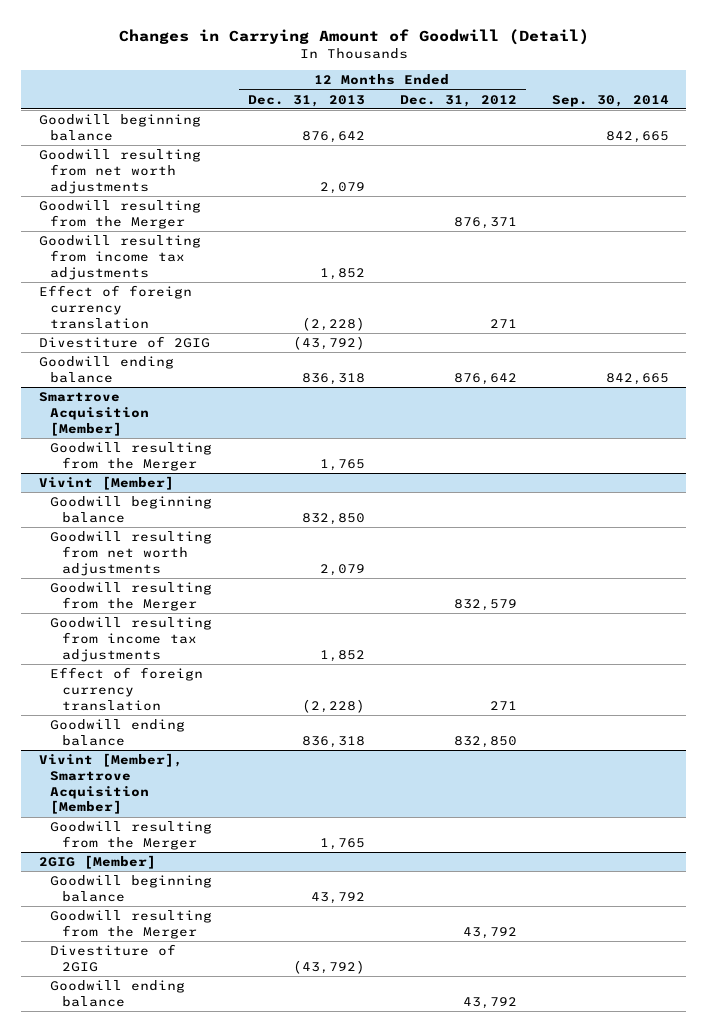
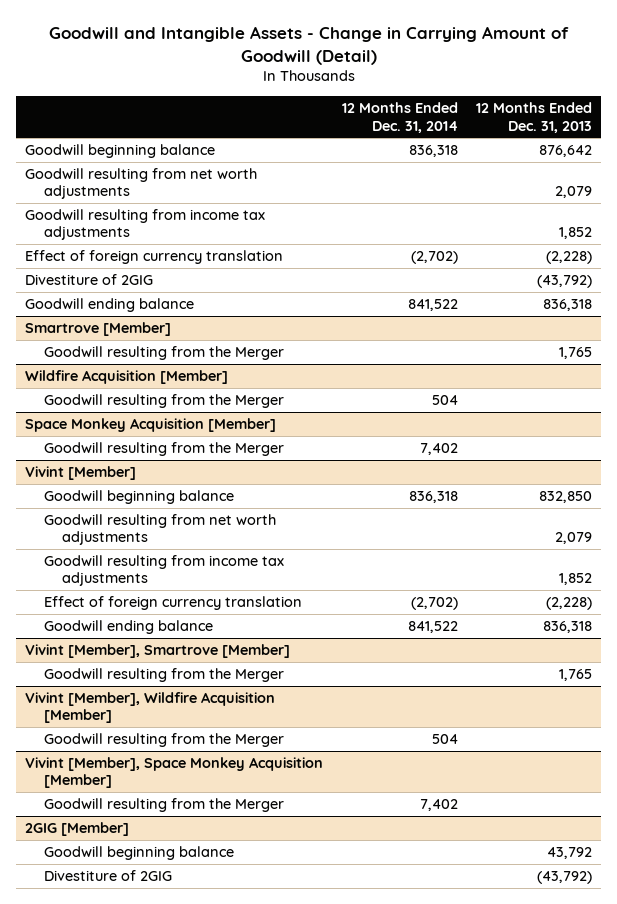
[118,28,589,45] Changes in Carrying Amount of Goodwill (Detail) -> [48,25,569,65] Goodwill and Intangible Assets - Change in Carrying Amount of Goodwill (Detail)
[399,94,517,107] Dec. 31, 2012 -> none
[551,94,669,107] Sep. 30, 2014 -> none
none -> [341,102,458,133] 12 Months Ended Dec. 31, 2014
[38,200,201,229] Goodwill resulting from the Merger -> none
[38,392,150,436] Smartrove Acquisition [Member] -> [25,322,172,337] Smartrove [Member]
none -> [25,370,229,385] Wildfire Acquisition [Member]
none -> [43,394,284,409] Goodwill resulting from the Merger
none -> [25,418,277,433] Space Monkey Acquisition [Member]
none -> [43,442,284,457] Goodwill resulting from the Merger
[50,582,213,611] Goodwill resulting from the Merger -> none
[38,753,183,815] Vivint [Member], Smartrove Acquisition [Member] -> [25,644,291,659] Vivint [Member], Smartrove [Member]
none -> [25,692,276,724] Vivint [Member], Wildfire Acquisition [Member]
none -> [43,733,284,748] Goodwill resulting from the Merger
none -> [25,757,324,789] Vivint [Member], Space Monkey Acquisition [Member]
none -> [43,798,284,813] Goodwill resulting from the Merger
[50,910,213,939] Goodwill resulting from the Merger -> none
[50,980,186,1007] Goodwill ending balance -> none

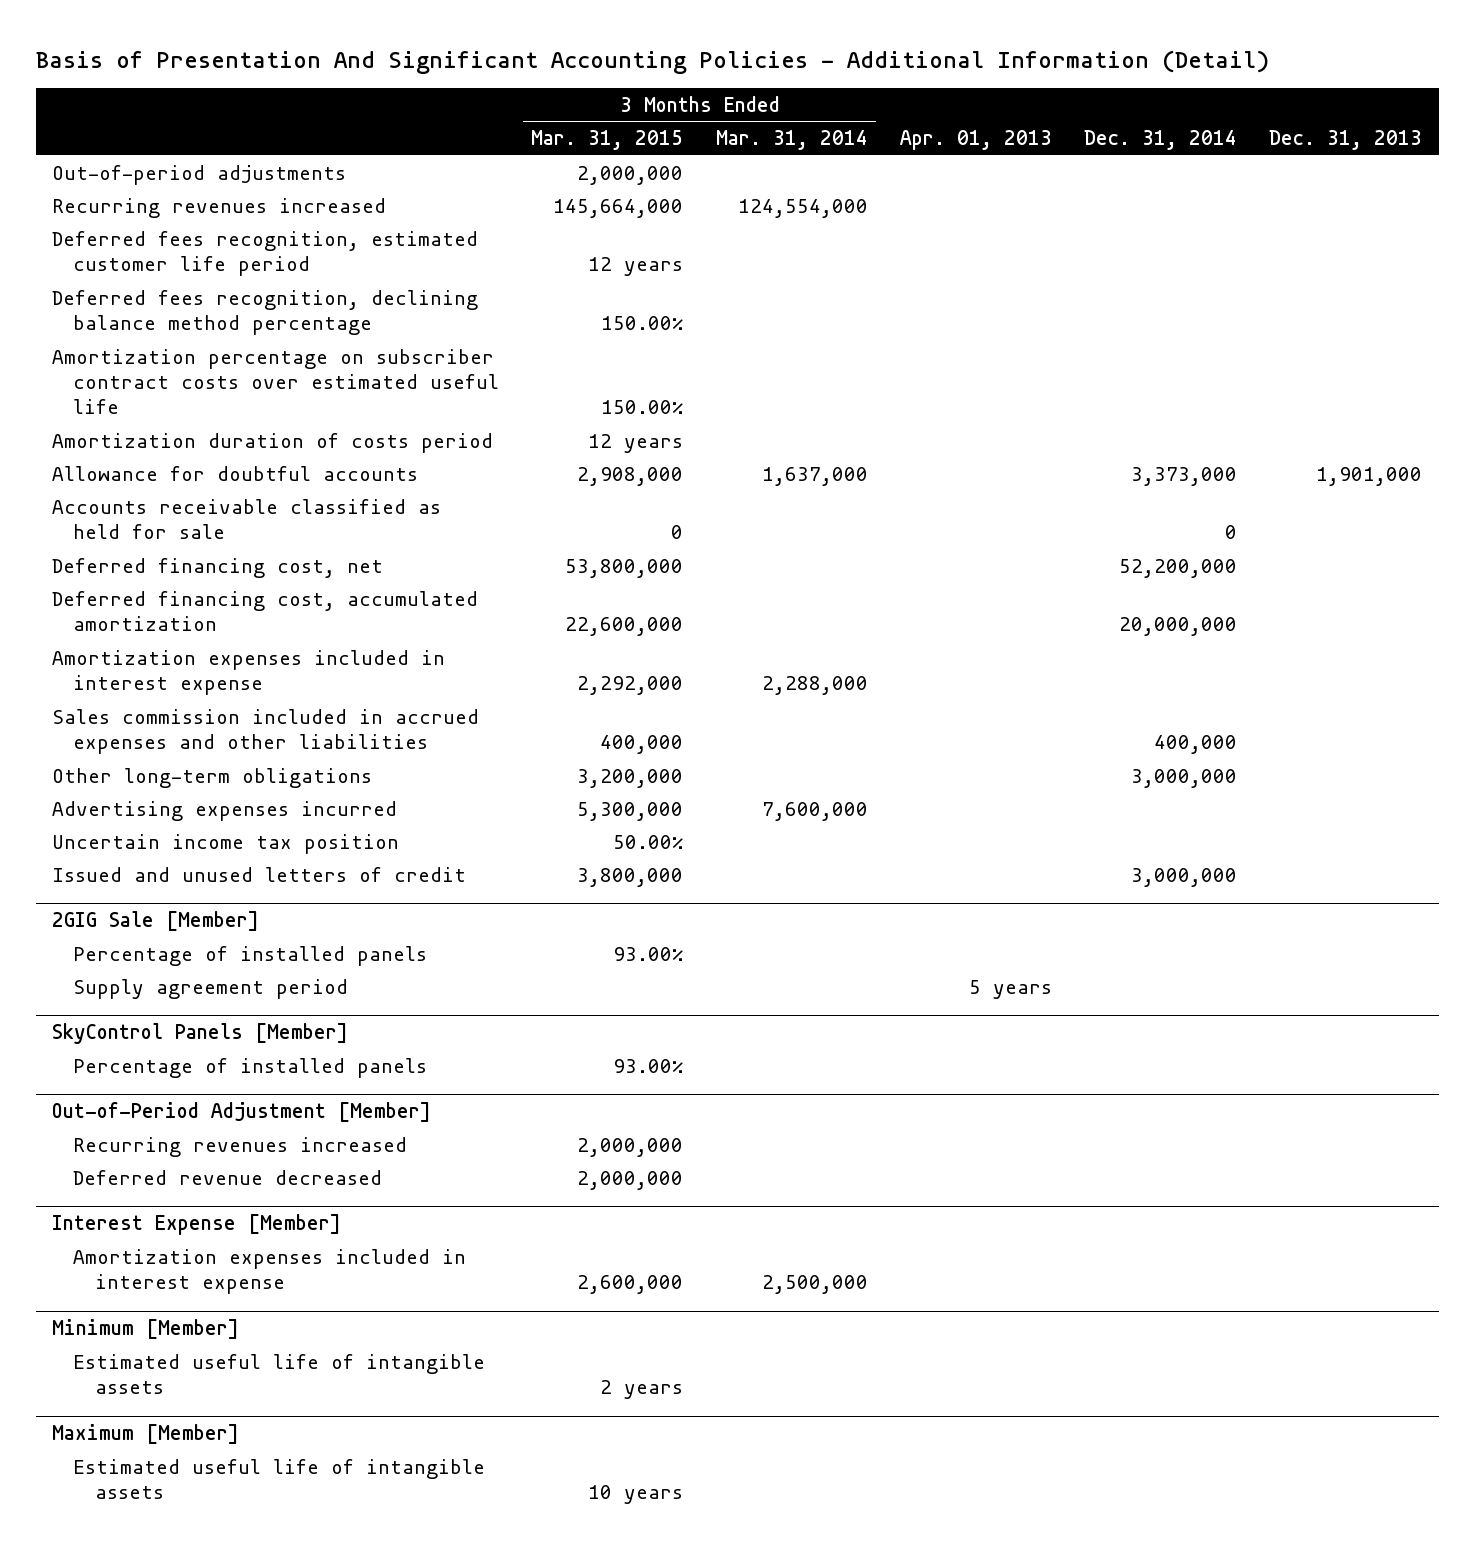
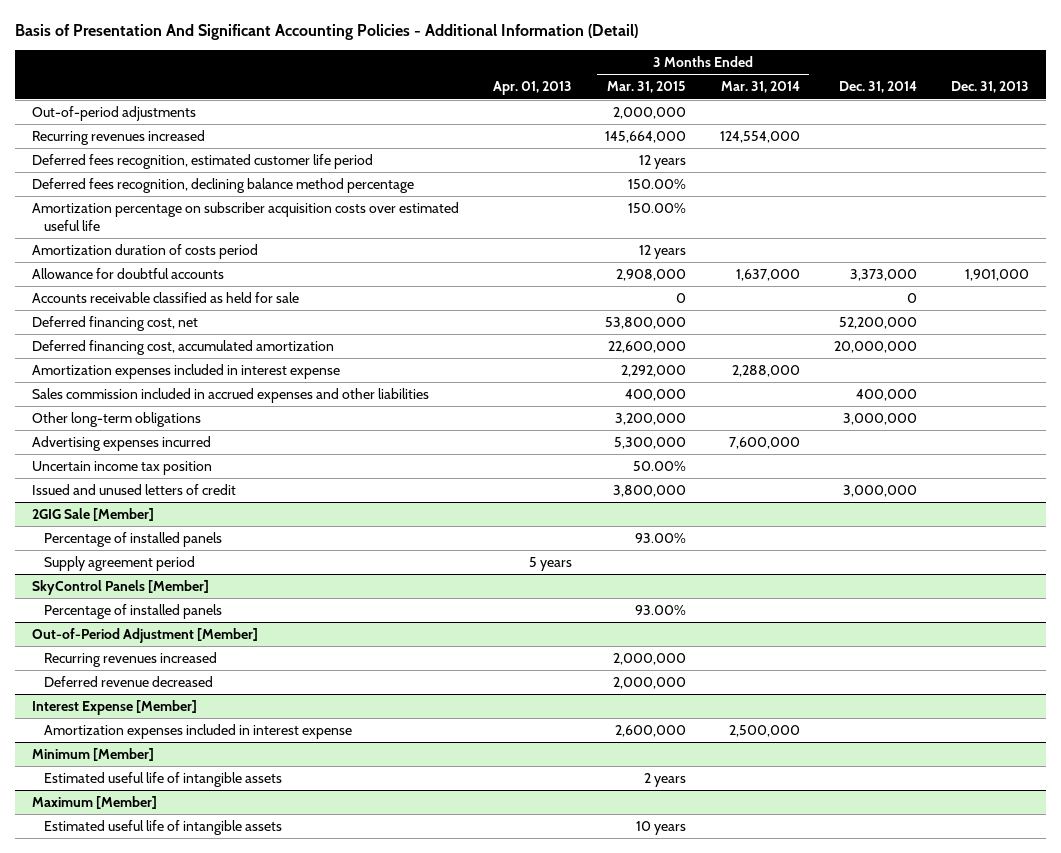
[51,348,500,415] Amortization percentage on subscriber contract costs over estimated useful life -> [31,201,459,231] Amortization percentage on subscriber acquisition costs over estimated useful life

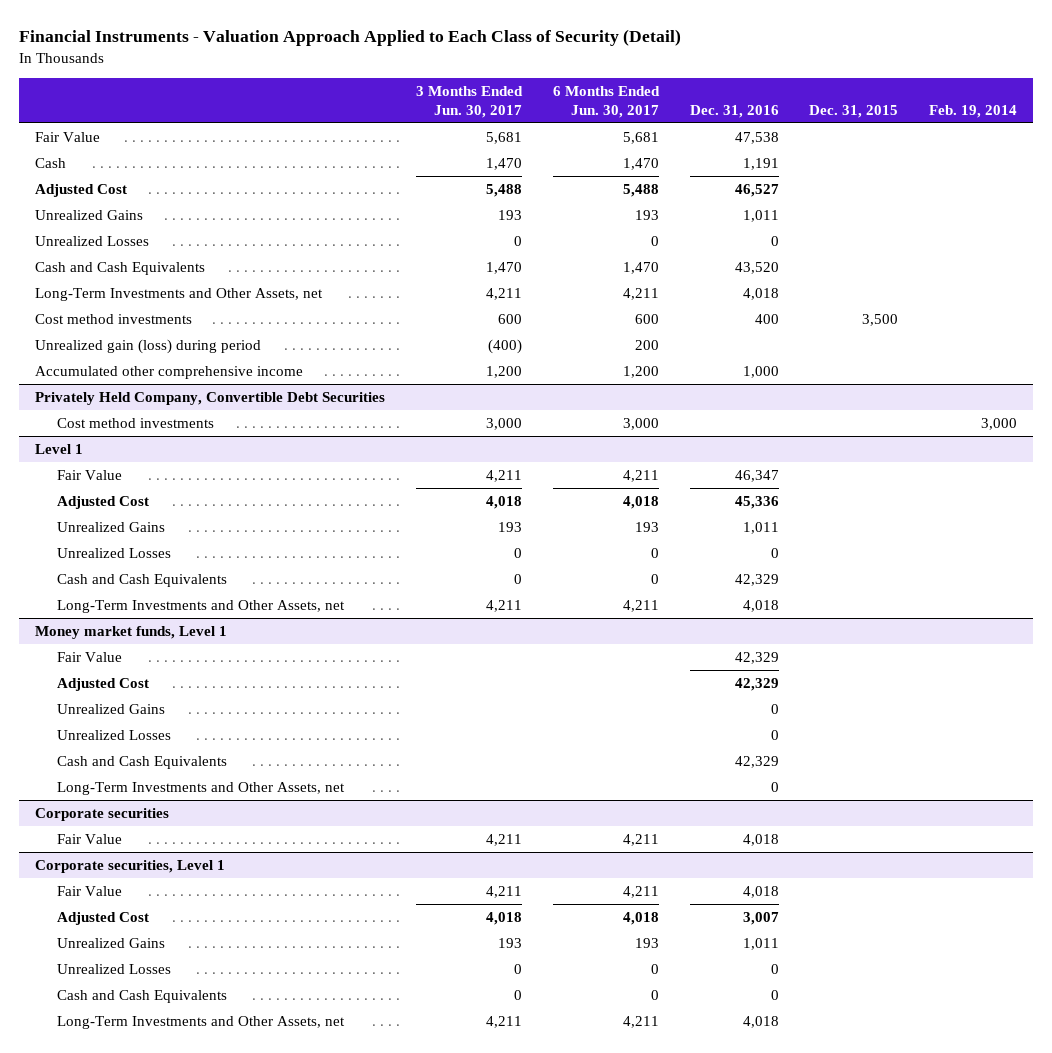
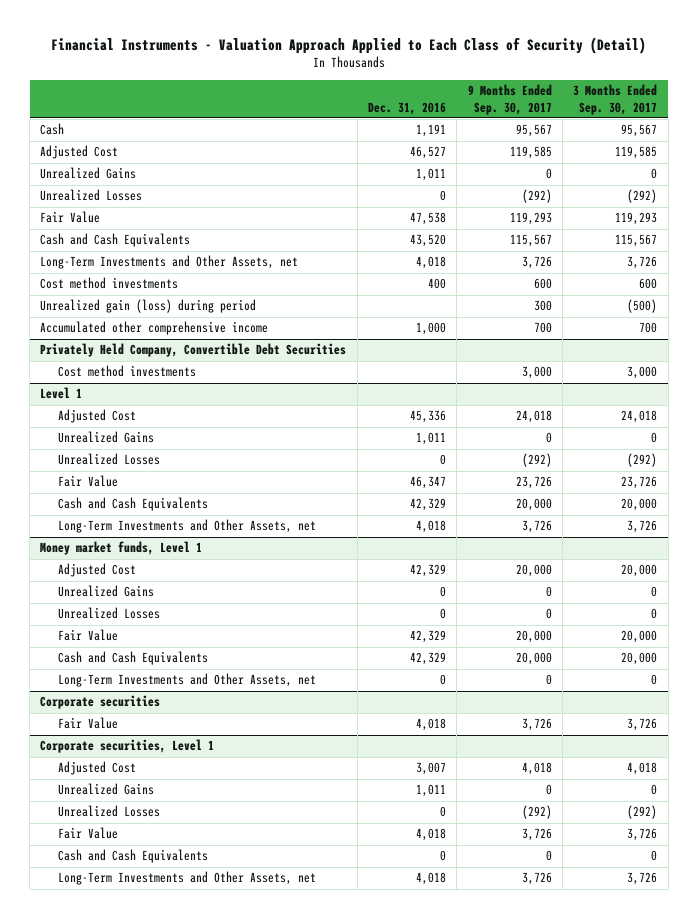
[415,85,523,118] 3 Months Ended Jun. 30, 2017 -> none
[552,85,660,118] 6 Months Ended Jun. 30, 2017 -> none
[809,104,899,118] Dec. 31, 2015 -> none
[929,104,1018,118] Feb. 19, 2014 -> none
none -> [467,84,552,115] 9 Months Ended Sep. 30, 2017
none -> [573,84,658,115] 3 Months Ended Sep. 30, 2017
[34,131,100,142] Fair Value -> [40,211,101,224] Fair Value
[57,469,123,480] Fair Value -> [58,475,119,488] Fair Value
[57,651,123,662] Fair Value -> [58,629,119,642] Fair Value
[57,885,123,896] Fair Value -> [58,827,119,840] Fair Value

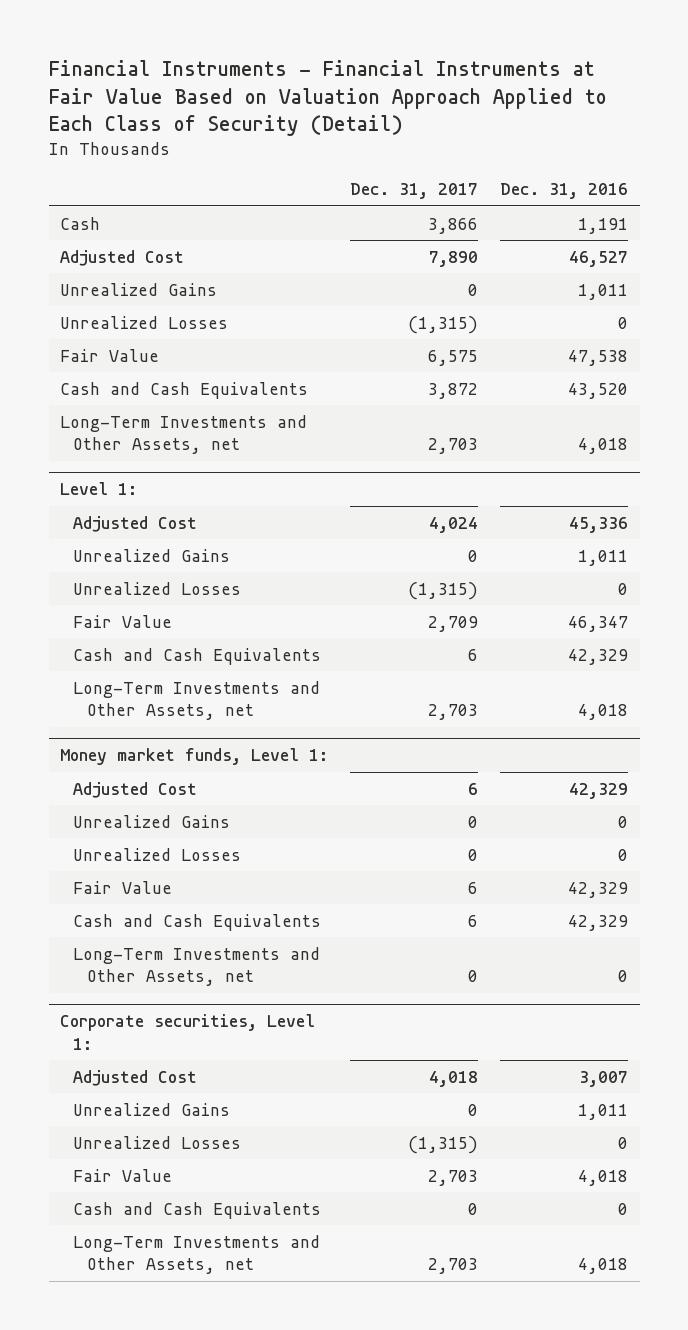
[50,36,646,54] Financial Instruments - Valuation Approach Applied to Each Class of Security (Detail) -> [48,60,607,137] Financial Instruments - Financial Instruments at Fair Value Based on Valuation Approach Applied to Each Class of Security (Detail)
[467,84,552,115] 9 Months Ended Sep. 30, 2017 -> none
[573,84,658,115] 3 Months Ended Sep. 30, 2017 -> none
none -> [350,183,479,200] Dec. 31, 2017
[40,277,179,290] Cost method investments -> none
[40,299,257,314] Unrealized gain (loss) during period -> none
[40,321,269,336] Accumulated other comprehensive income -> none
[40,343,347,358] Privately Held Company, Convertible Debt Securities -> none
[58,365,197,378] Cost method investments -> none
[40,387,83,400] Level 1 -> [59,482,137,496] Level 1:
[40,541,203,556] Money market funds, Level 1 -> [59,748,328,766] Money market funds, Level 1:
[40,695,161,710] Corporate securities -> none
[58,717,119,730] Fair Value -> none
[40,739,215,754] Corporate securities, Level 1 -> [59,1014,315,1050] Corporate securities, Level 1:

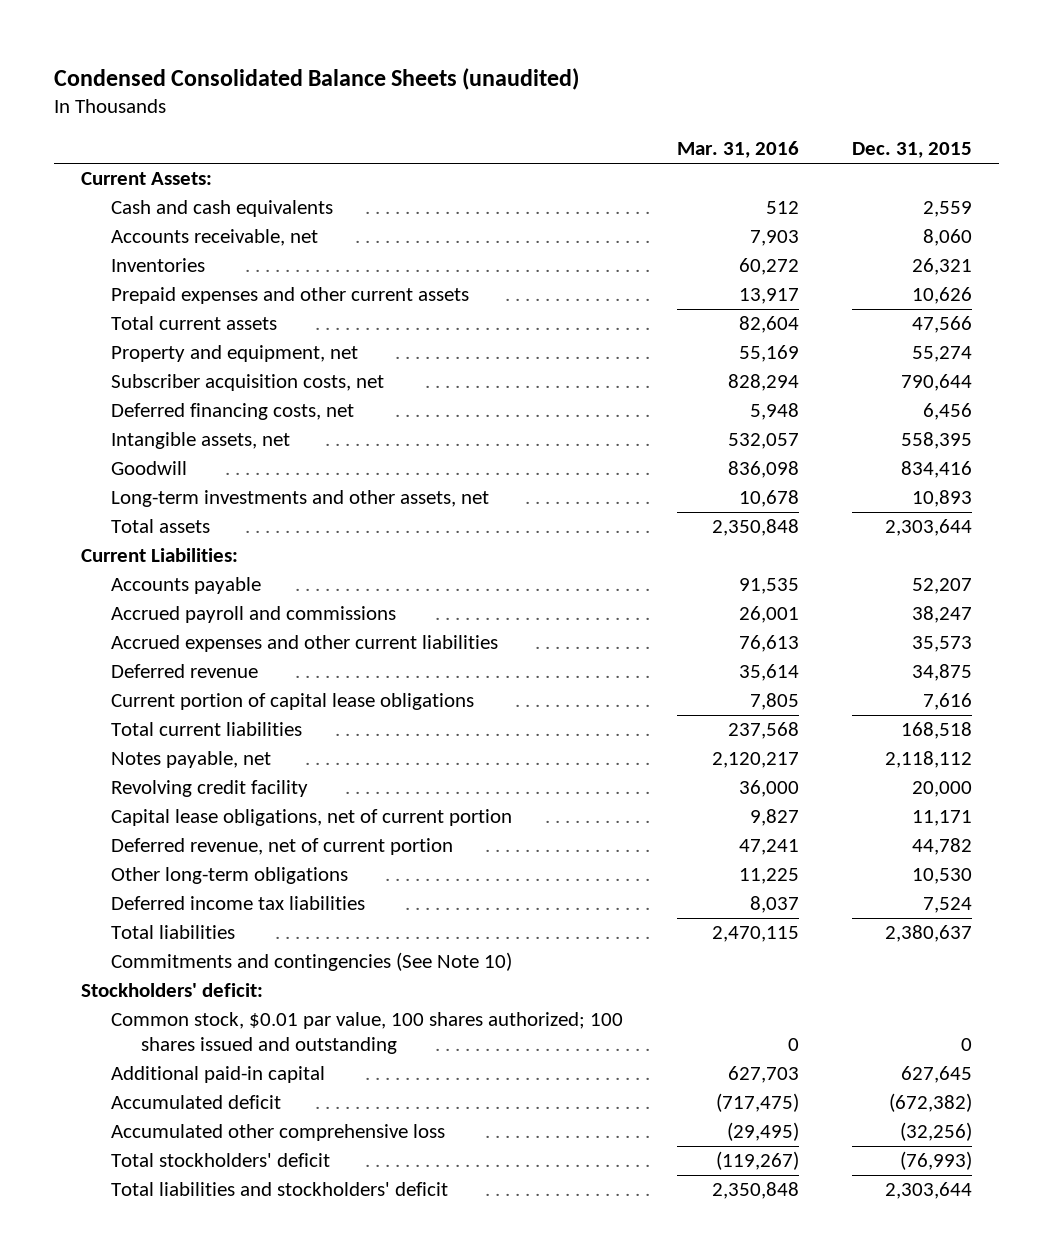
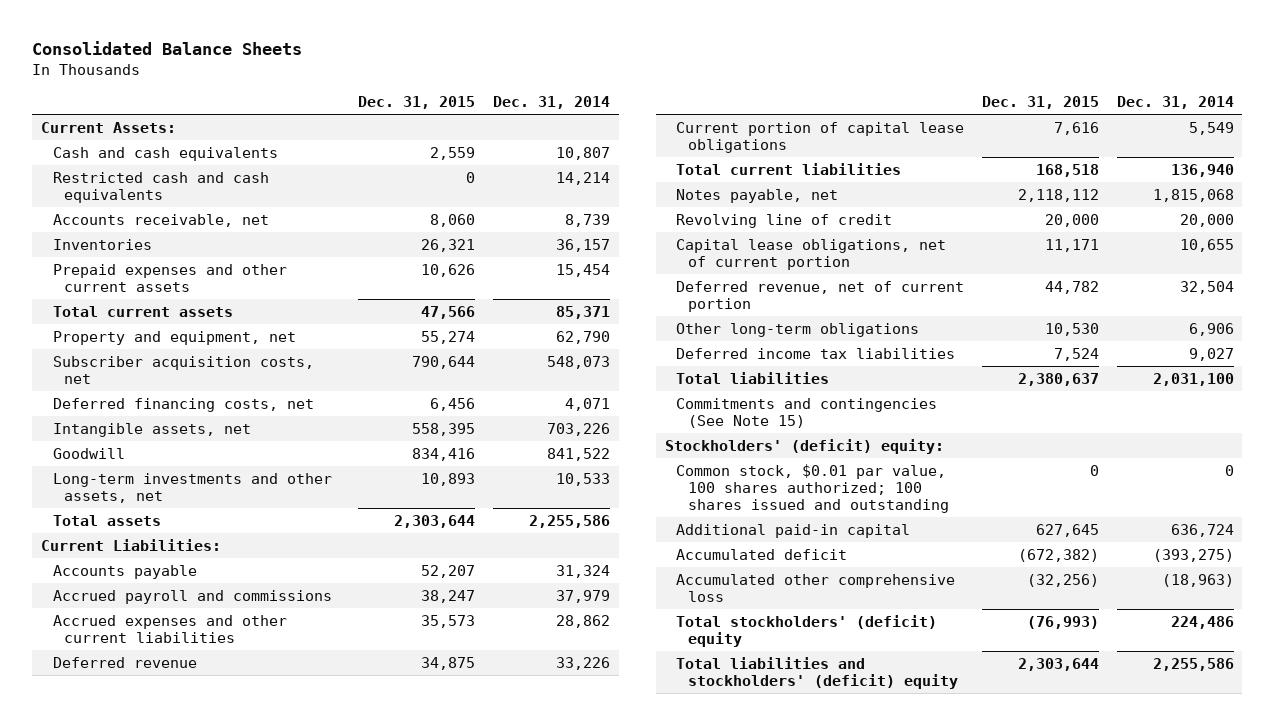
[54,67,580,90] Condensed Consolidated Balance Sheets (unaudited) -> [32,41,303,56] Consolidated Balance Sheets
[676,141,799,159] Mar. 31, 2016 -> none
none -> [493,96,611,110] Dec. 31, 2014
none -> [52,171,269,203] Restricted cash and cash equivalents
[110,780,308,798] Revolving credit facility -> [676,213,893,228] Revolving line of credit
[110,952,512,972] Commitments and contingencies (See Note 10) -> [676,397,938,428] Commitments and contingencies (See Note 15)
[81,983,264,998] Stockholders' deficit: -> [664,438,944,454] Stockholders' (deficit) equity:
[110,1153,330,1168] Total stockholders' deficit -> [676,614,938,647] Total stockholders' (deficit) equity
[110,1182,448,1197] Total liabilities and stockholders' deficit -> [676,656,958,689] Total liabilities and stockholders' (deficit) equity

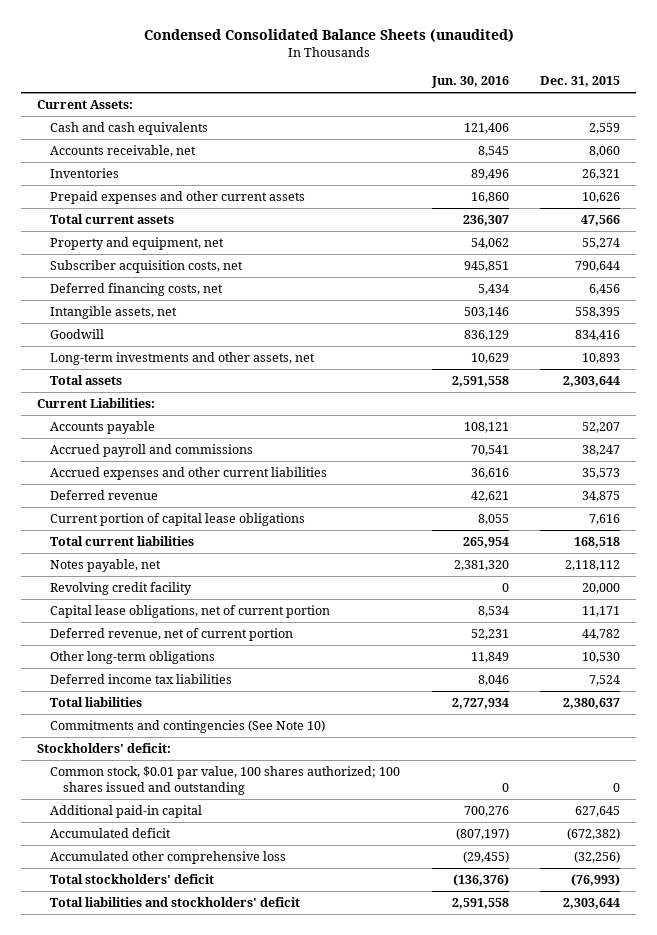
[32,41,303,56] Consolidated Balance Sheets -> [143,29,514,43] Condensed Consolidated Balance Sheets (unaudited)
[493,96,611,110] Dec. 31, 2014 -> none
none -> [430,76,509,89] Jun. 30, 2016
[52,171,269,203] Restricted cash and cash equivalents -> none
[676,213,893,228] Revolving line of credit -> [50,581,193,595] Revolving credit facility
[676,397,938,428] Commitments and contingencies (See Note 15) -> [50,719,326,733] Commitments and contingencies (See Note 10)
[664,438,944,454] Stockholders' (deficit) equity: -> [37,742,172,753] Stockholders' deficit:
[676,614,938,647] Total stockholders' (deficit) equity -> [50,873,215,884] Total stockholders' deficit
[676,656,958,689] Total liabilities and stockholders' (deficit) equity -> [50,896,301,907] Total liabilities and stockholders' deficit

